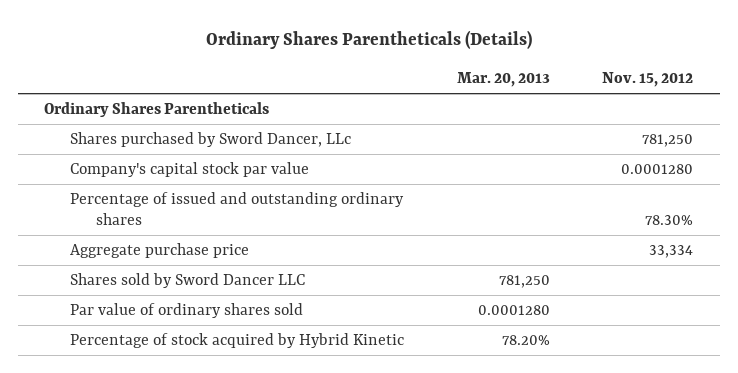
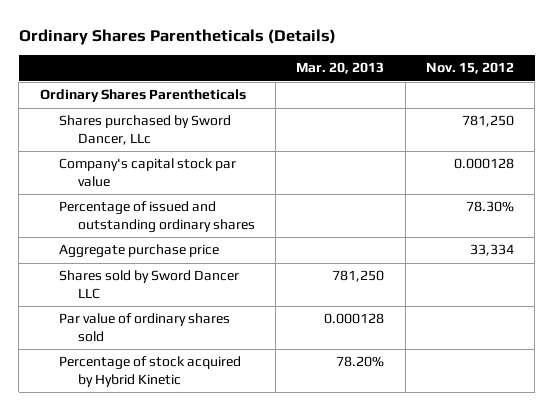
[621,164,694,175] 0.0001280 -> [453,158,514,170] 0.000128
[477,305,550,316] 0.0001280 -> [324,313,385,325] 0.000128

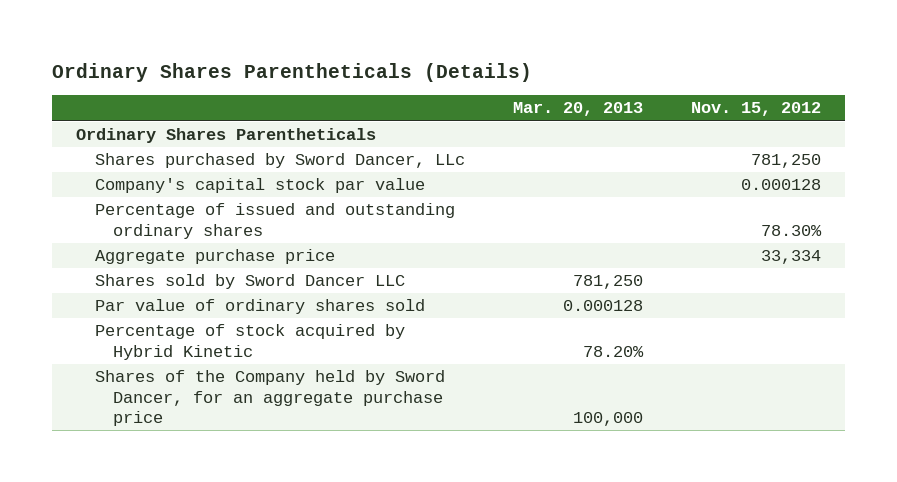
none -> [94,370,445,426] Shares of the Company held by Sword Dancer, for an aggregate purchase price

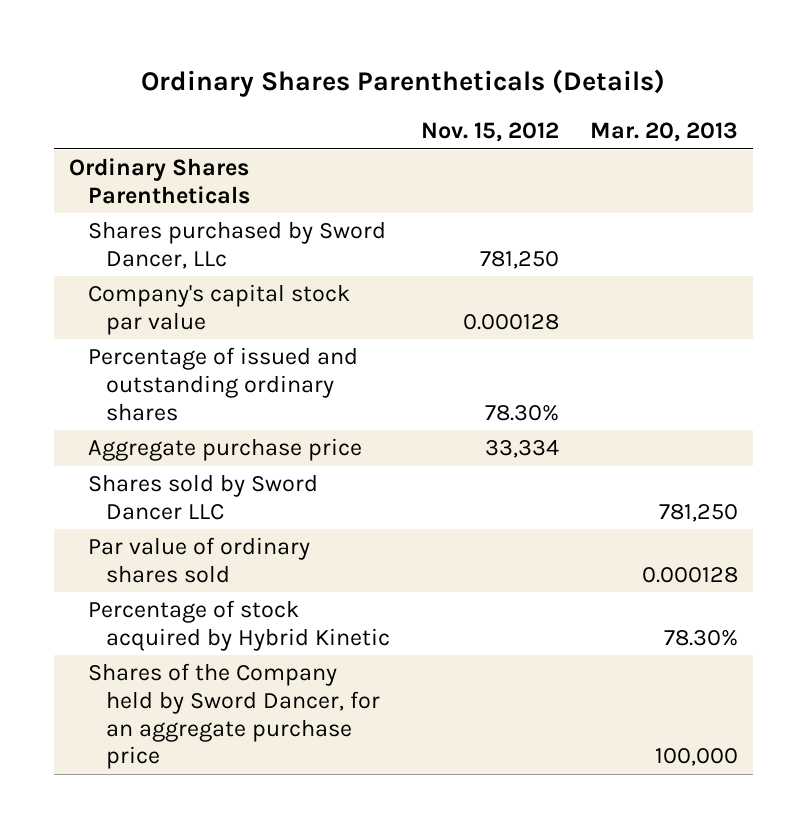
[582,345,644,357] 78.20% -> [663,629,738,646] 78.30%

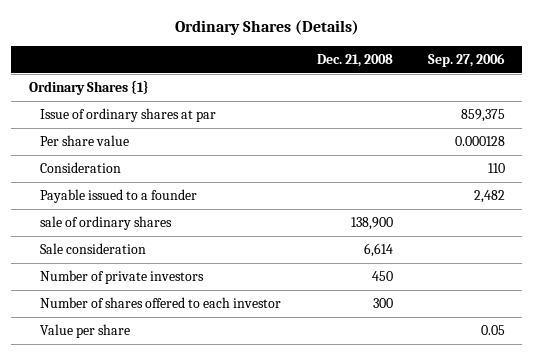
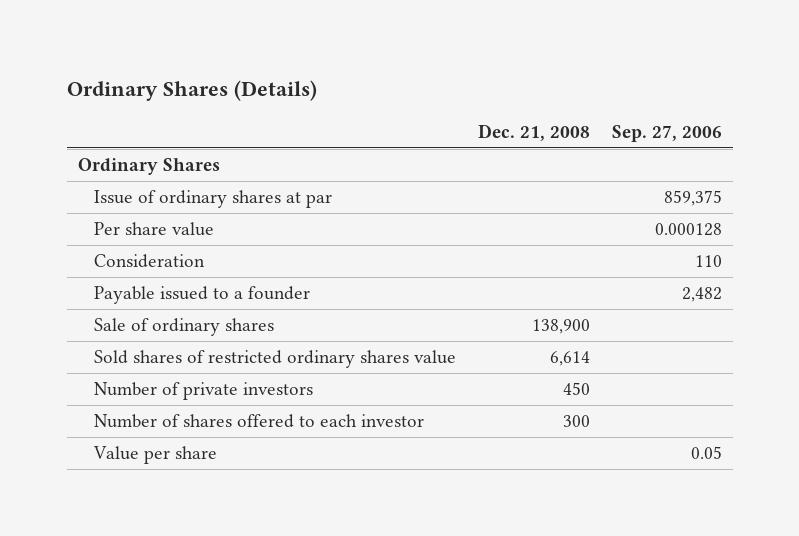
[28,80,149,96] Ordinary Shares {1} -> [77,158,220,176] Ordinary Shares
[40,216,173,231] sale of ordinary shares -> [93,318,274,337] Sale of ordinary shares
[40,243,147,255] Sale consideration -> [93,350,456,369] Sold shares of restricted ordinary shares value

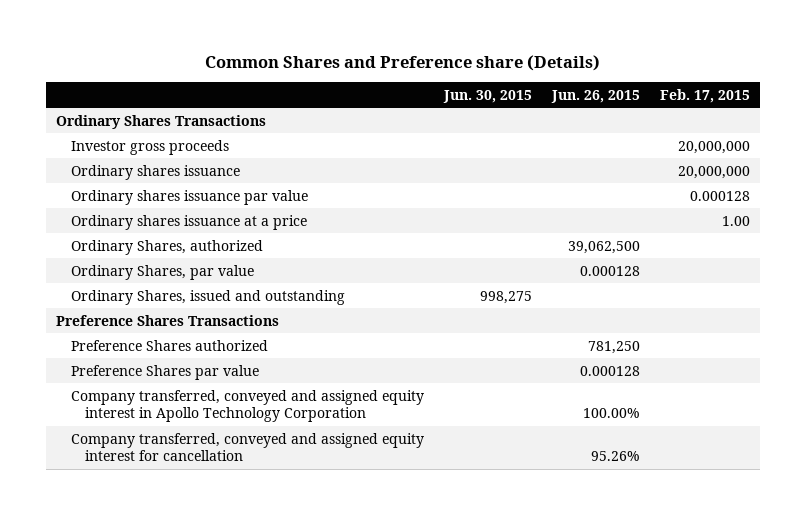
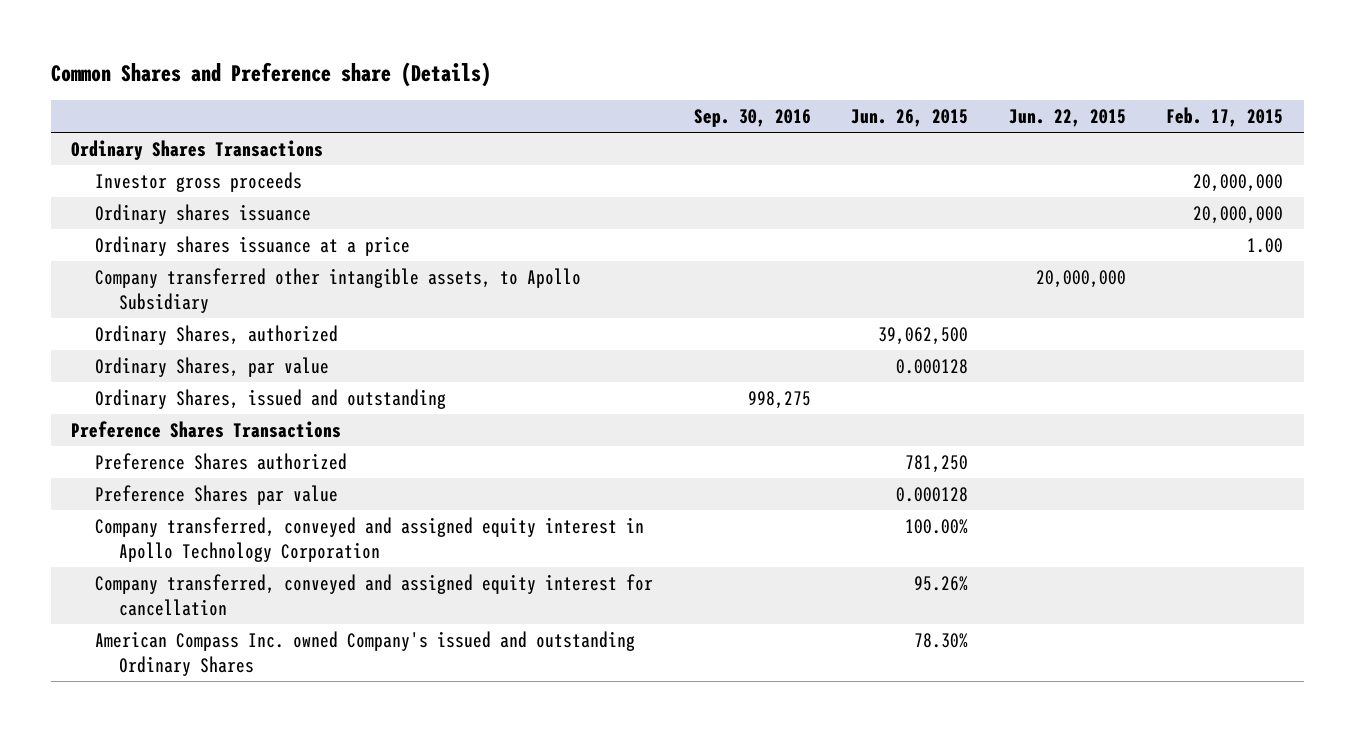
[442,89,532,103] Jun. 30, 2015 -> none
none -> [693,109,811,128] Sep. 30, 2016
none -> [1008,109,1126,128] Jun. 22, 2015
[70,189,308,205] Ordinary shares issuance par value -> none
none -> [95,267,582,313] Company transferred other intangible assets, to Apollo Subsidiary
none -> [95,630,636,676] American Compass Inc. owned Company's issued and outstanding Ordinary Shares

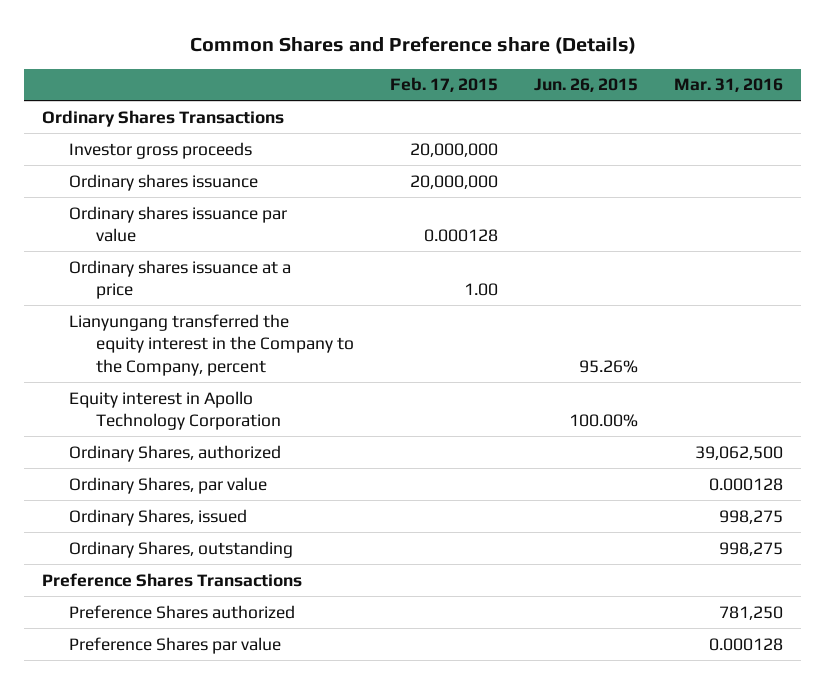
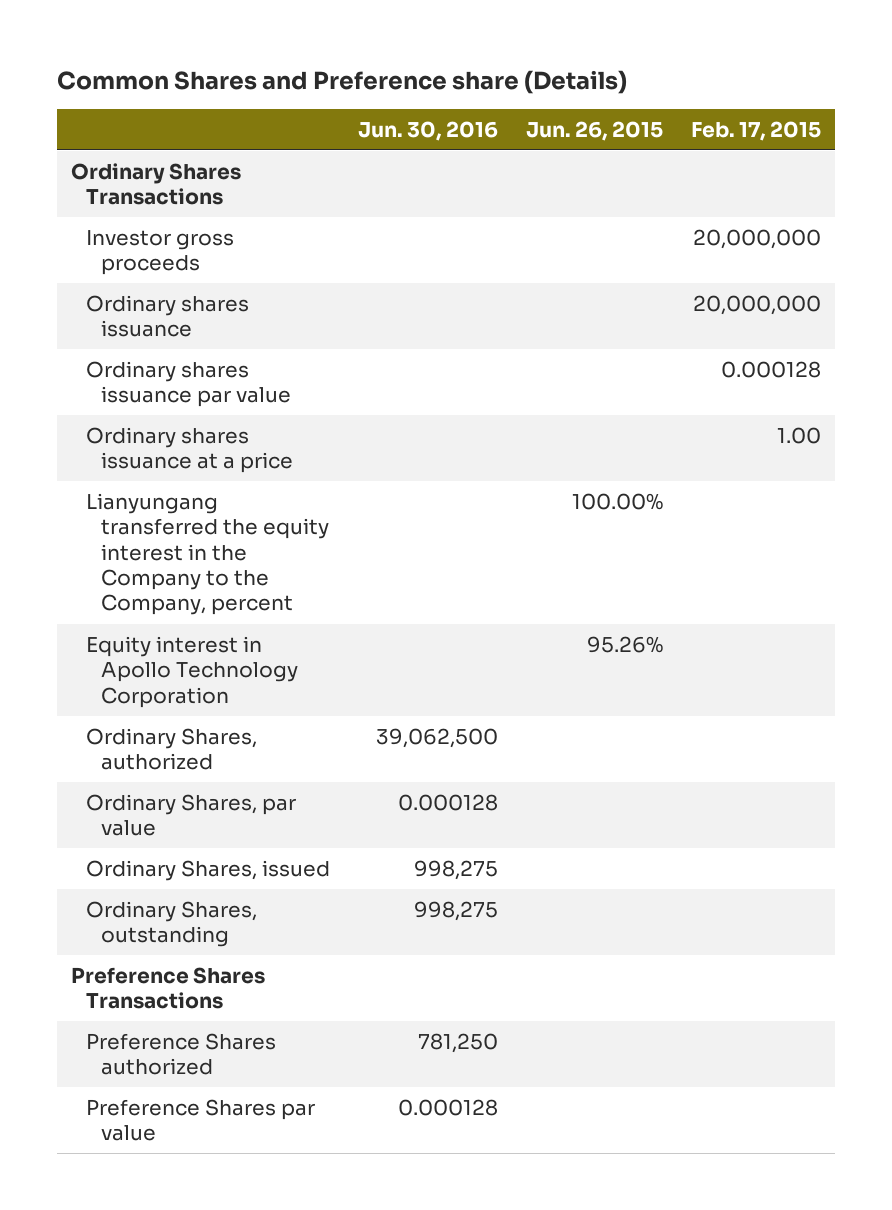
[674,78,784,93] Mar. 31, 2016 -> none
none -> [357,120,498,141] Jun. 30, 2016
[579,359,639,373] 95.26% -> [571,492,663,510] 100.00%
[569,414,639,428] 100.00% -> [586,635,663,653] 95.26%

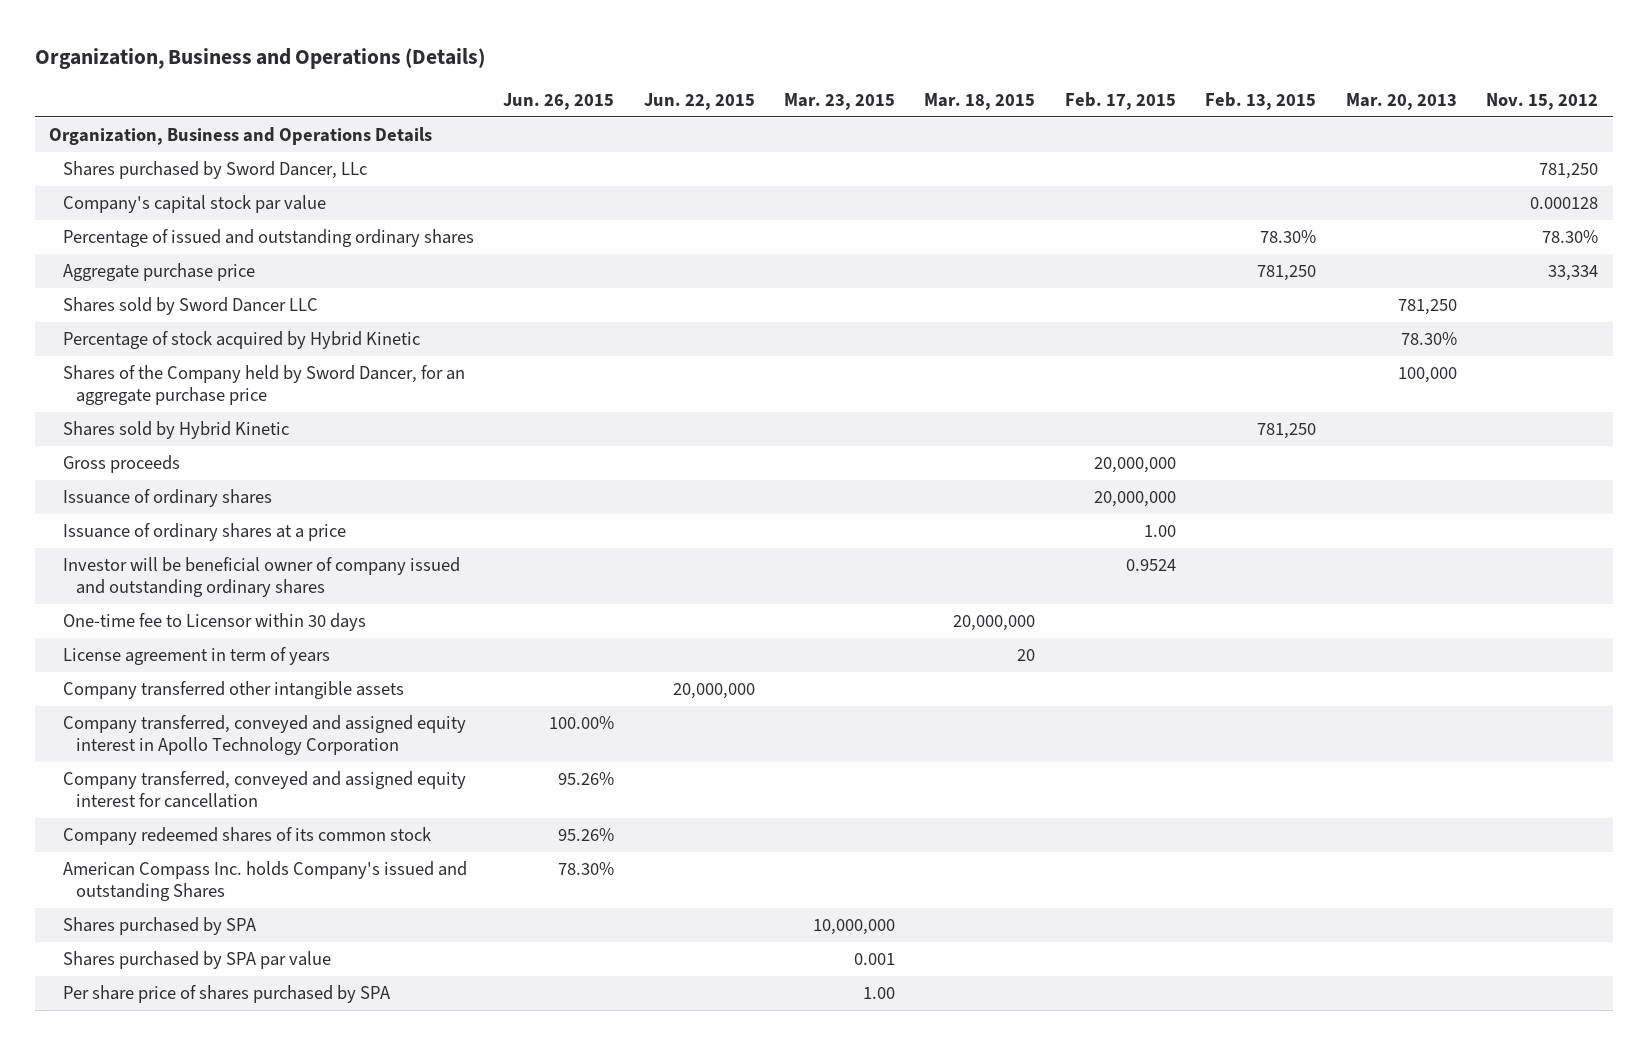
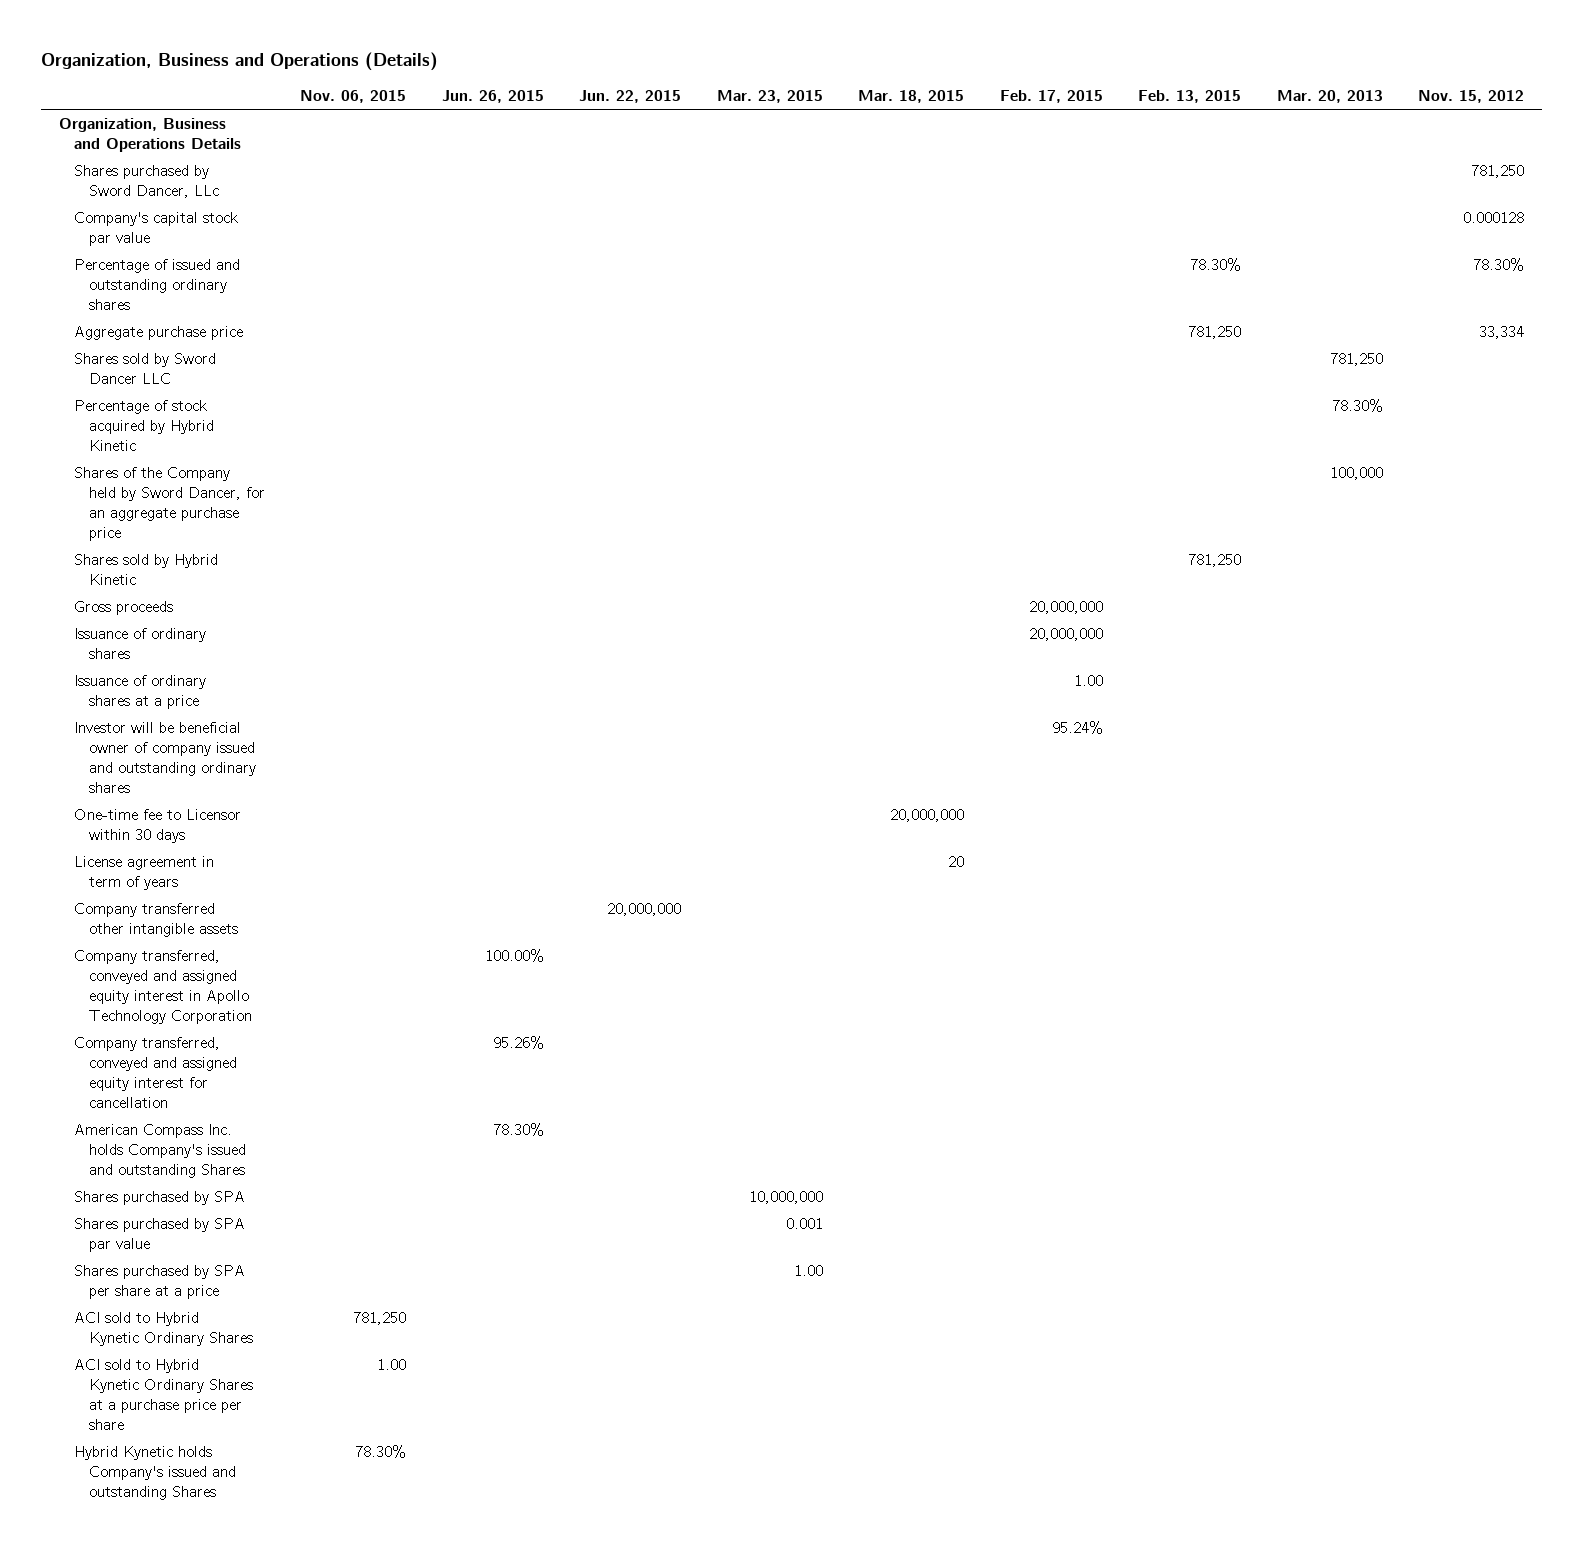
none -> [300,89,407,103] Nov. 06, 2015
[1125,559,1176,572] 0.9524 -> [1051,721,1103,735] 95.24%
[62,827,431,846] Company redeemed shares of its common stock -> none
[62,985,390,1004] Per share price of shares purchased by SPA -> [73,1265,245,1300] Shares purchased by SPA per share at a price
none -> [73,1312,253,1347] ACI sold to Hybrid Kynetic Ordinary Shares
none -> [73,1359,253,1430] ACI sold to Hybrid Kynetic Ordinary Shares at a purchase price per share
none -> [73,1446,236,1500] Hybrid Kynetic holds Company's issued and outstanding Shares

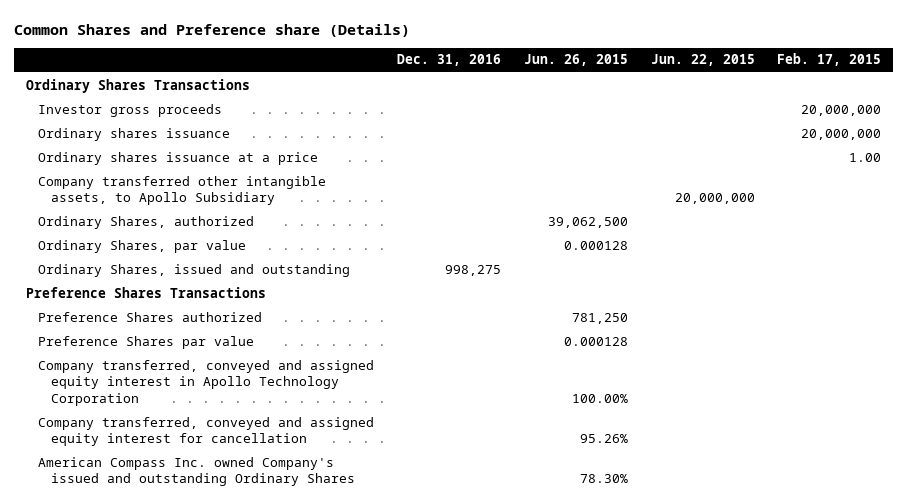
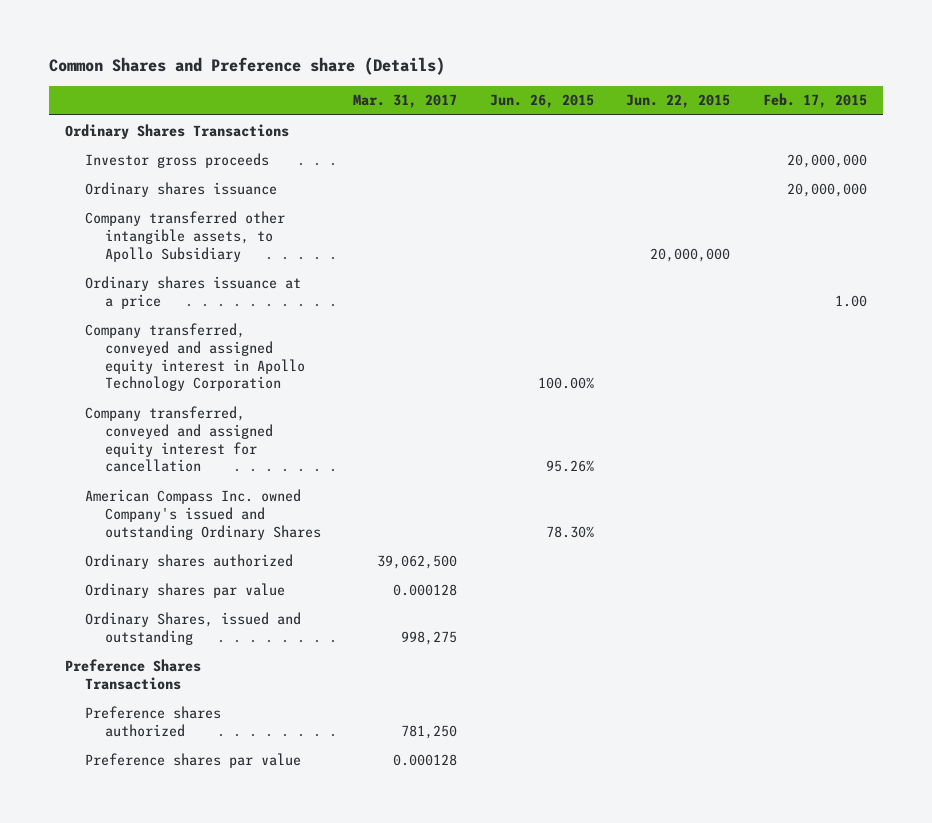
[397,54,502,67] Dec. 31, 2016 -> none
none -> [353,94,458,109] Mar. 31, 2017
[38,215,255,229] Ordinary Shares, authorized -> none
[38,239,247,253] Ordinary Shares, par value -> none
[38,311,263,322] Preference Shares authorized -> none
[38,335,255,349] Preference Shares par value -> none
[38,151,319,165] Ordinary shares issuance at a price -> [84,275,301,309] Ordinary shares issuance at a price
none -> [84,553,293,569] Ordinary shares authorized
none -> [84,582,285,598] Ordinary shares par value
[38,263,351,277] Ordinary Shares, issued and outstanding -> [84,611,301,645] Ordinary Shares, issued and outstanding
[25,286,266,298] Preference Shares Transactions -> [65,658,202,690] Preference Shares Transactions
none -> [84,705,221,737] Preference shares authorized
none -> [84,752,301,768] Preference shares par value

